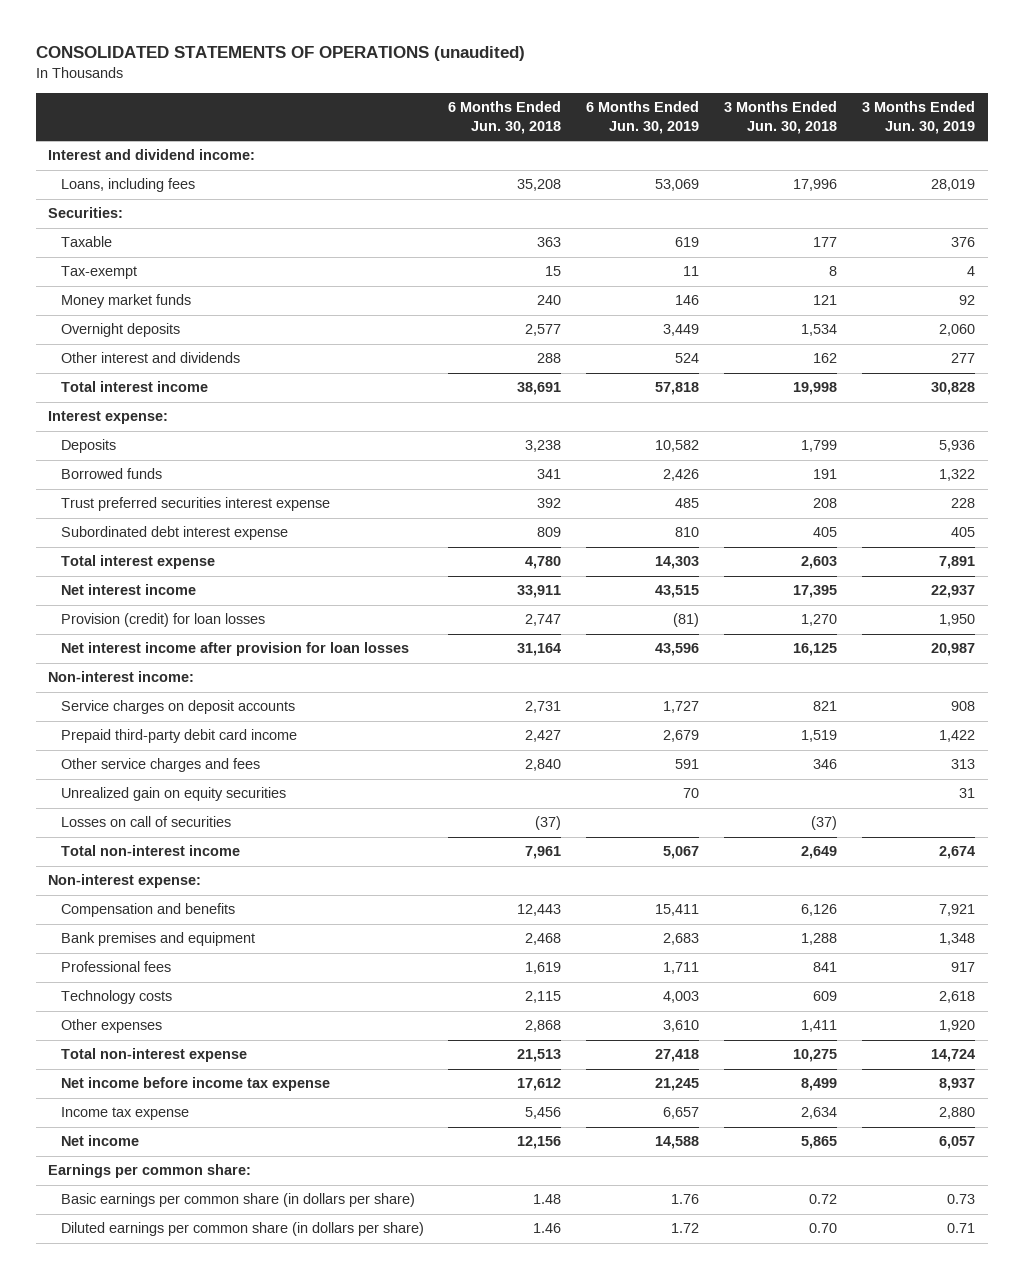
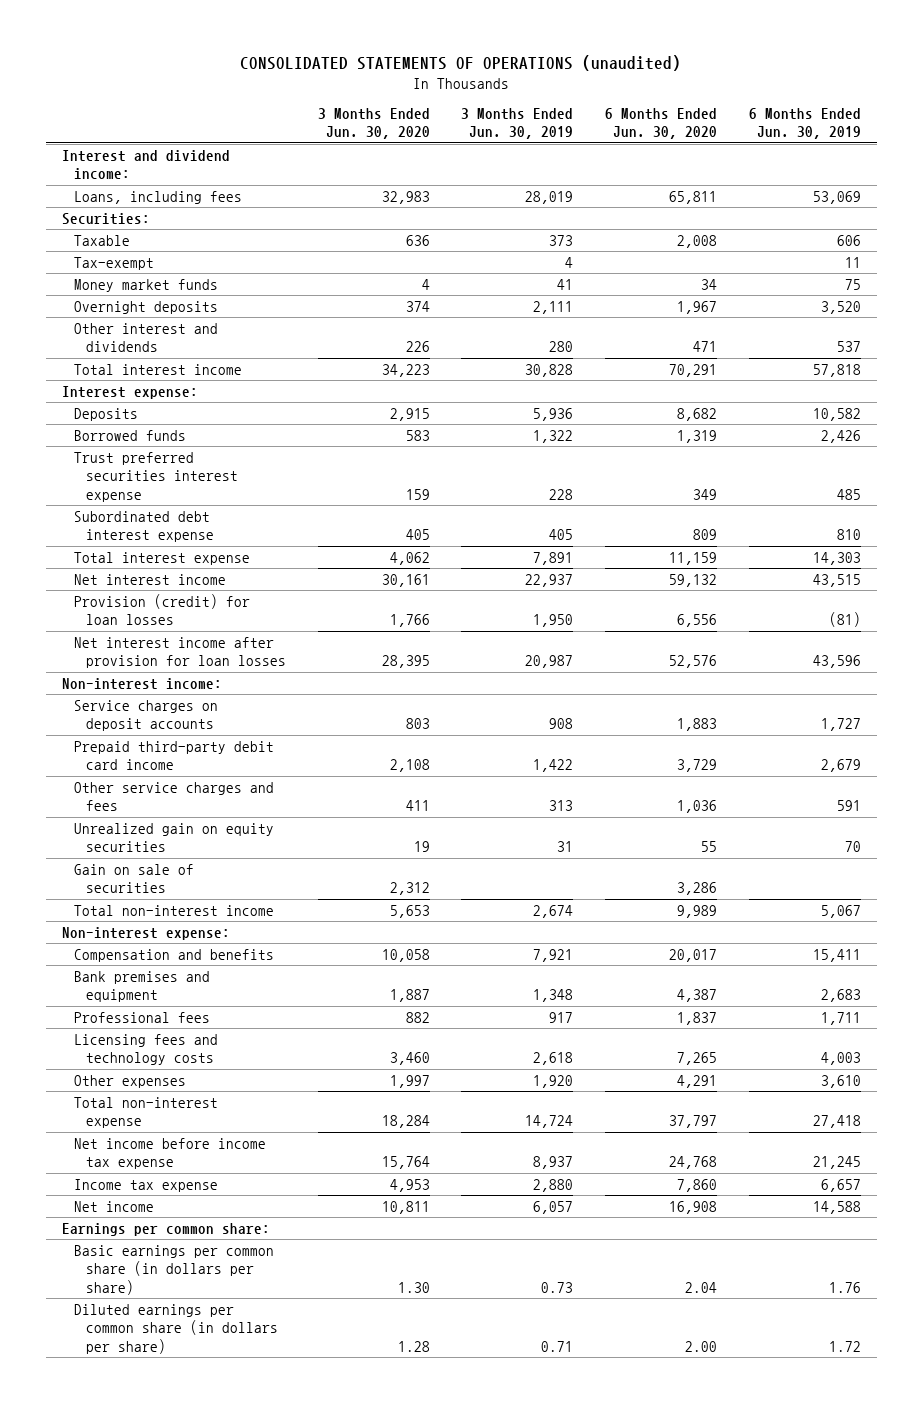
[448,101,562,135] 6 Months Ended Jun. 30, 2018 -> none
[724,101,838,135] 3 Months Ended Jun. 30, 2018 -> none
none -> [317,108,430,140] 3 Months Ended Jun. 30, 2020
none -> [605,108,718,140] 6 Months Ended Jun. 30, 2020
[675,237,700,248] 619 -> [836,234,861,246] 606
[951,237,976,248] 376 -> [549,234,574,246] 373
[675,295,700,306] 146 -> [844,278,861,290] 75
[959,295,976,306] 92 -> [557,278,574,290] 41
[663,324,700,337] 3,449 -> [820,300,861,314] 3,520
[939,324,976,337] 2,060 -> [533,300,574,314] 2,111
[675,353,700,364] 524 -> [836,341,861,353] 537
[951,353,976,364] 277 -> [549,341,574,353] 280
[60,816,231,828] Losses on call of securities -> none
none -> [73,863,194,894] Gain on sale of securities
[60,990,172,1005] Technology costs -> [73,1033,218,1066] Licensing fees and technology costs

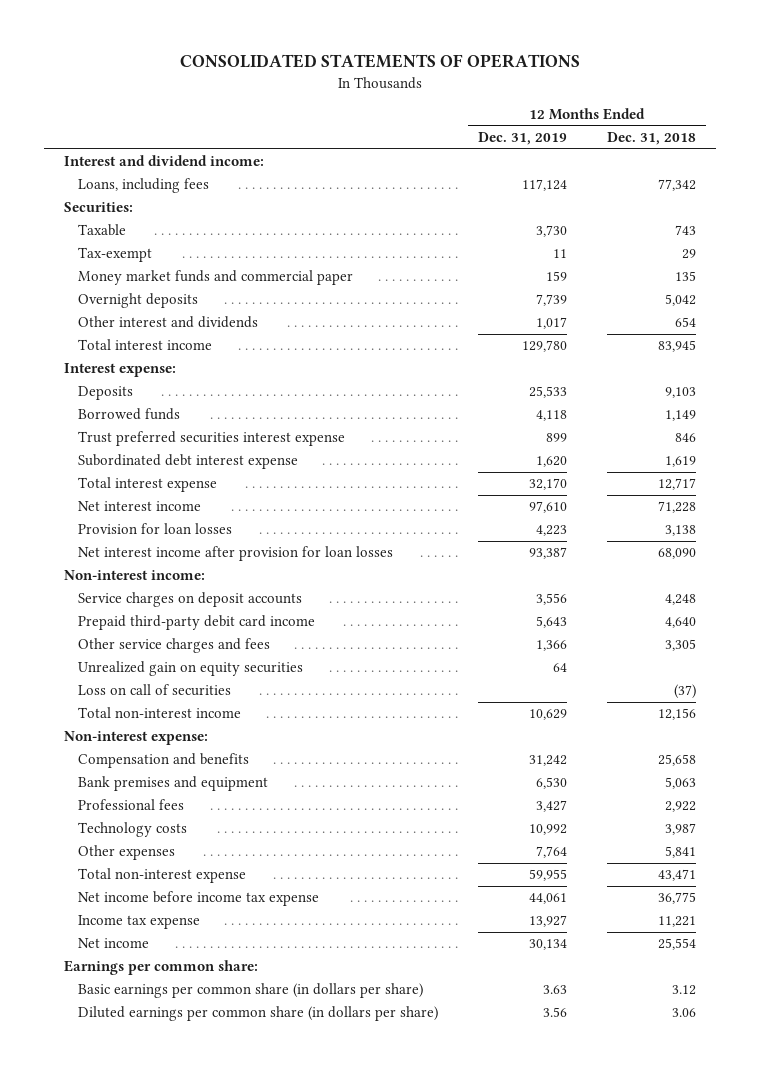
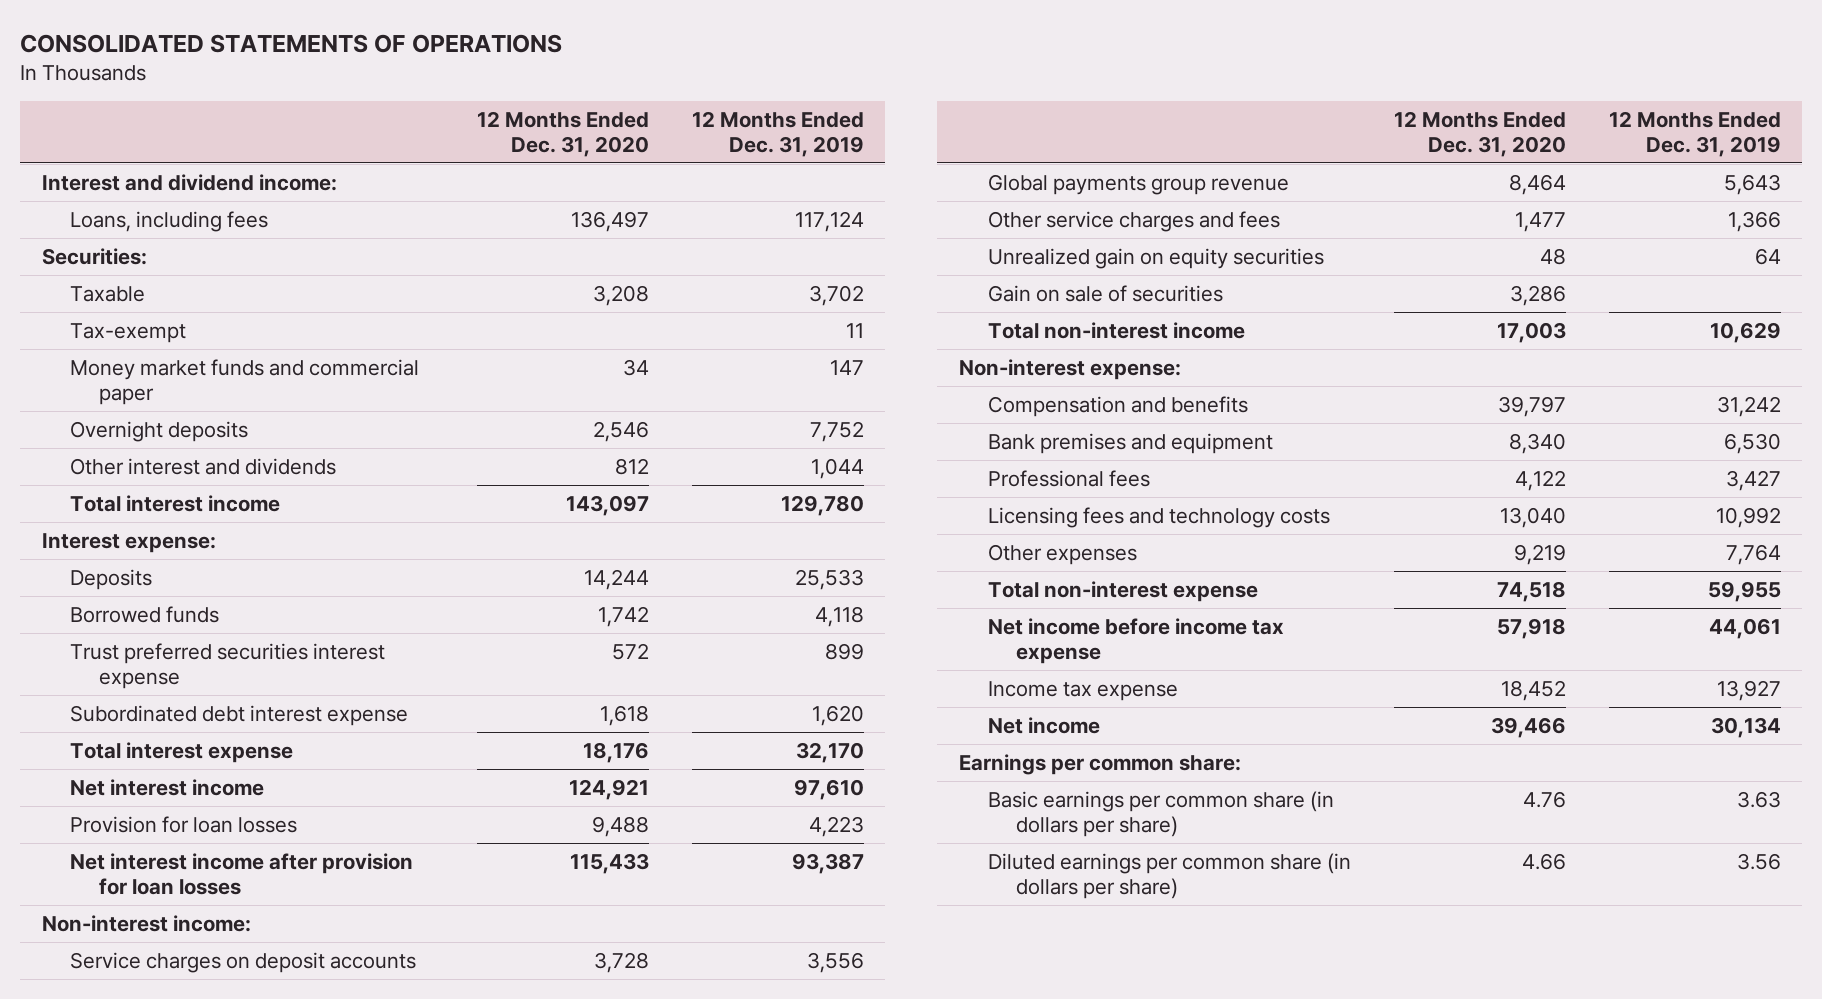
[607,132,697,146] Dec. 31, 2018 -> none
none -> [476,110,649,157] 12 Months Ended Dec. 31, 2020
[536,225,568,238] 3,730 -> [808,284,864,306] 3,702
[546,271,568,282] 159 -> [829,359,864,375] 147
[536,294,568,307] 7,739 -> [809,420,864,442] 7,752
[536,317,568,330] 1,017 -> [810,457,864,479] 1,044
[78,615,316,631] Prepaid third-party debit card income -> [987,173,1289,195] Global payments group revenue
[78,684,232,697] Loss on call of securities -> [987,284,1223,302] Gain on sale of securities
[78,822,188,838] Technology costs -> [987,506,1330,528] Licensing fees and technology costs

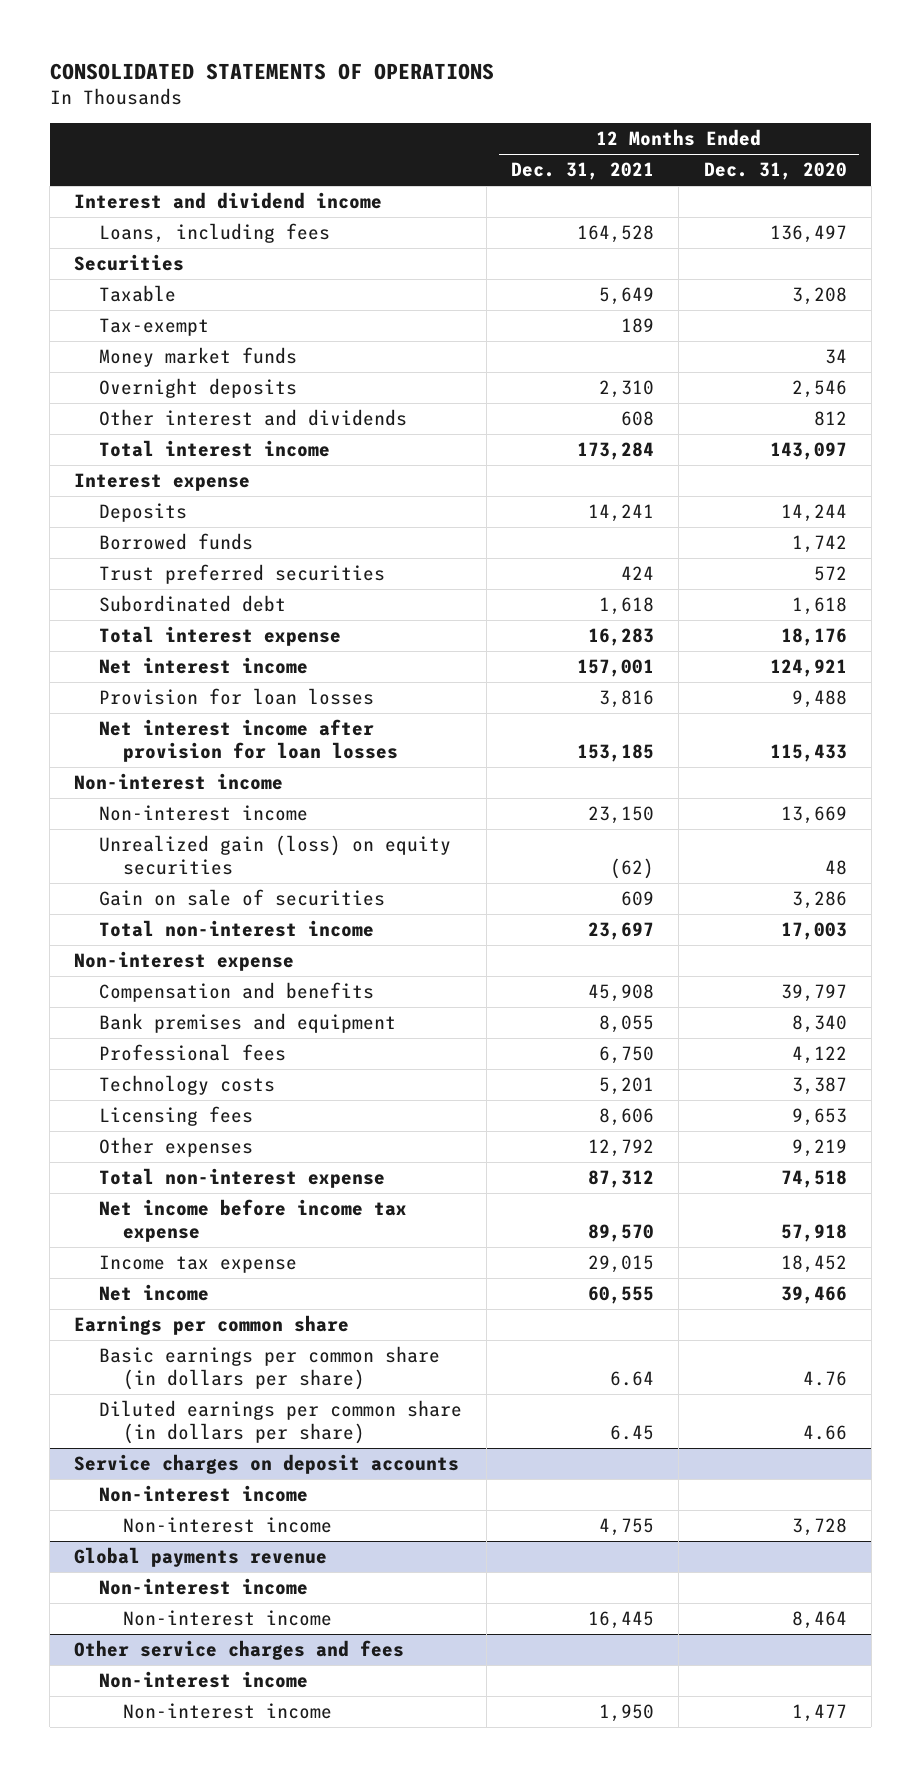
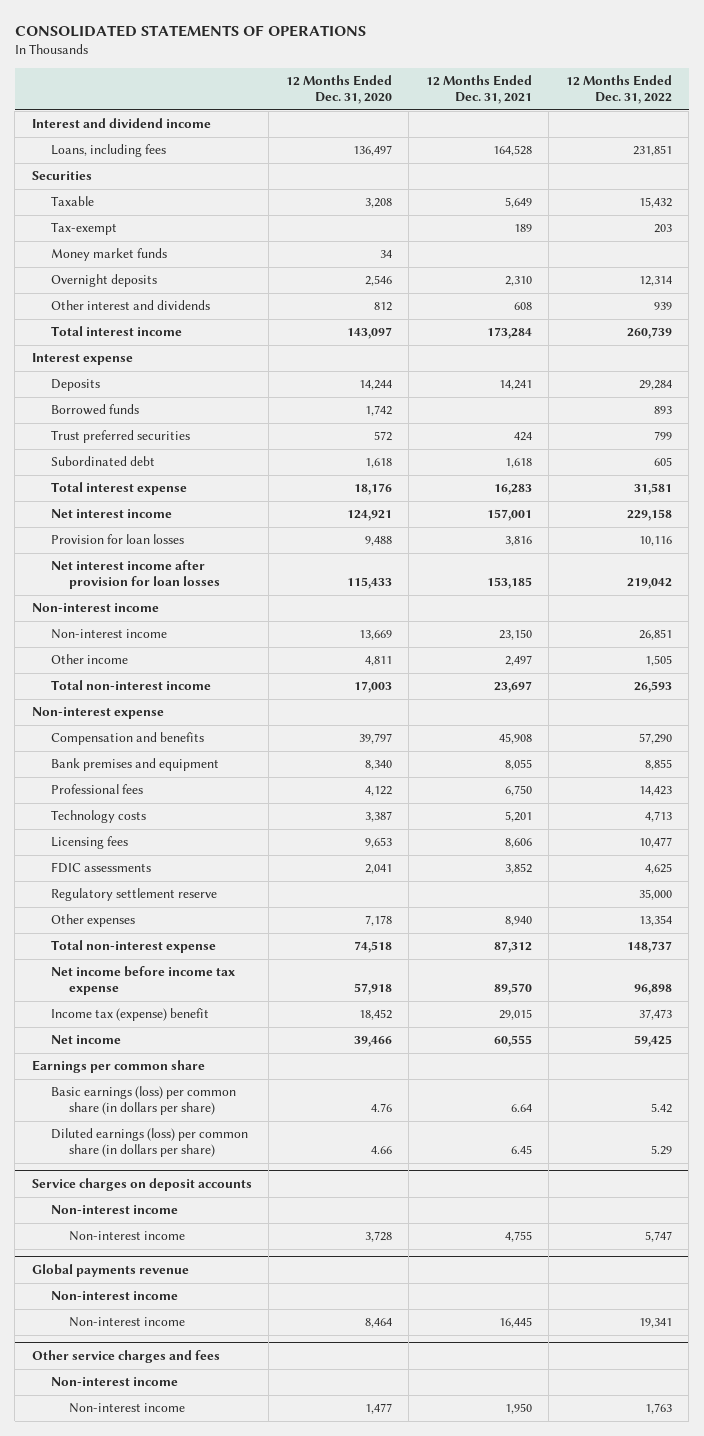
none -> [565,75,672,105] 12 Months Ended Dec. 31, 2022
[98,835,451,876] Unrealized gain (loss) on equity securities -> none
[98,889,385,907] Gain on sale of securities -> none
none -> [50,654,128,665] Other income
none -> [50,862,151,874] FDIC assessments
none -> [50,888,217,902] Regulatory settlement reserve
[588,1139,655,1158] 12,792 -> [504,916,532,927] 8,940
[791,1139,847,1158] 9,219 -> [364,915,392,927] 7,178
[98,1255,297,1274] Income tax expense -> [50,1008,209,1022] Income tax (expense) benefit
[98,1346,440,1391] Basic earnings per common share (in dollars per share) -> [50,1086,236,1116] Basic earnings (loss) per common share (in dollars per share)
[98,1400,462,1445] Diluted earnings per common share (in dollars per share) -> [50,1128,248,1158] Diluted earnings (loss) per common share (in dollars per share)

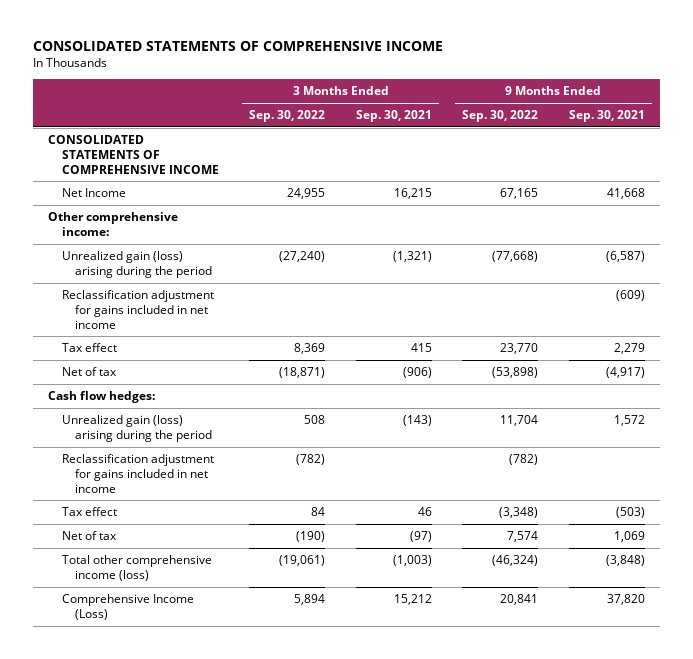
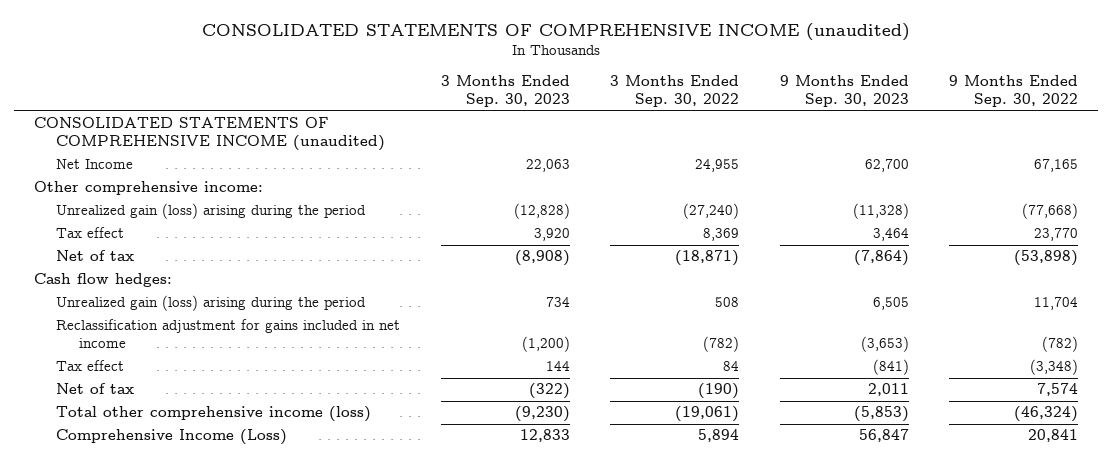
[33,41,444,52] CONSOLIDATED STATEMENTS OF COMPREHENSIVE INCOME -> [202,23,911,42] CONSOLIDATED STATEMENTS OF COMPREHENSIVE INCOME (unaudited)
[355,110,432,123] Sep. 30, 2021 -> none
[568,110,645,123] Sep. 30, 2021 -> none
none -> [440,75,570,108] 3 Months Ended Sep. 30, 2023
none -> [779,75,909,108] 9 Months Ended Sep. 30, 2023
[48,135,219,174] CONSOLIDATED STATEMENTS OF COMPREHENSIVE INCOME -> [34,117,386,152] CONSOLIDATED STATEMENTS OF COMPREHENSIVE INCOME (unaudited)
[61,290,214,329] Reclassification adjustment for gains included in net income -> none

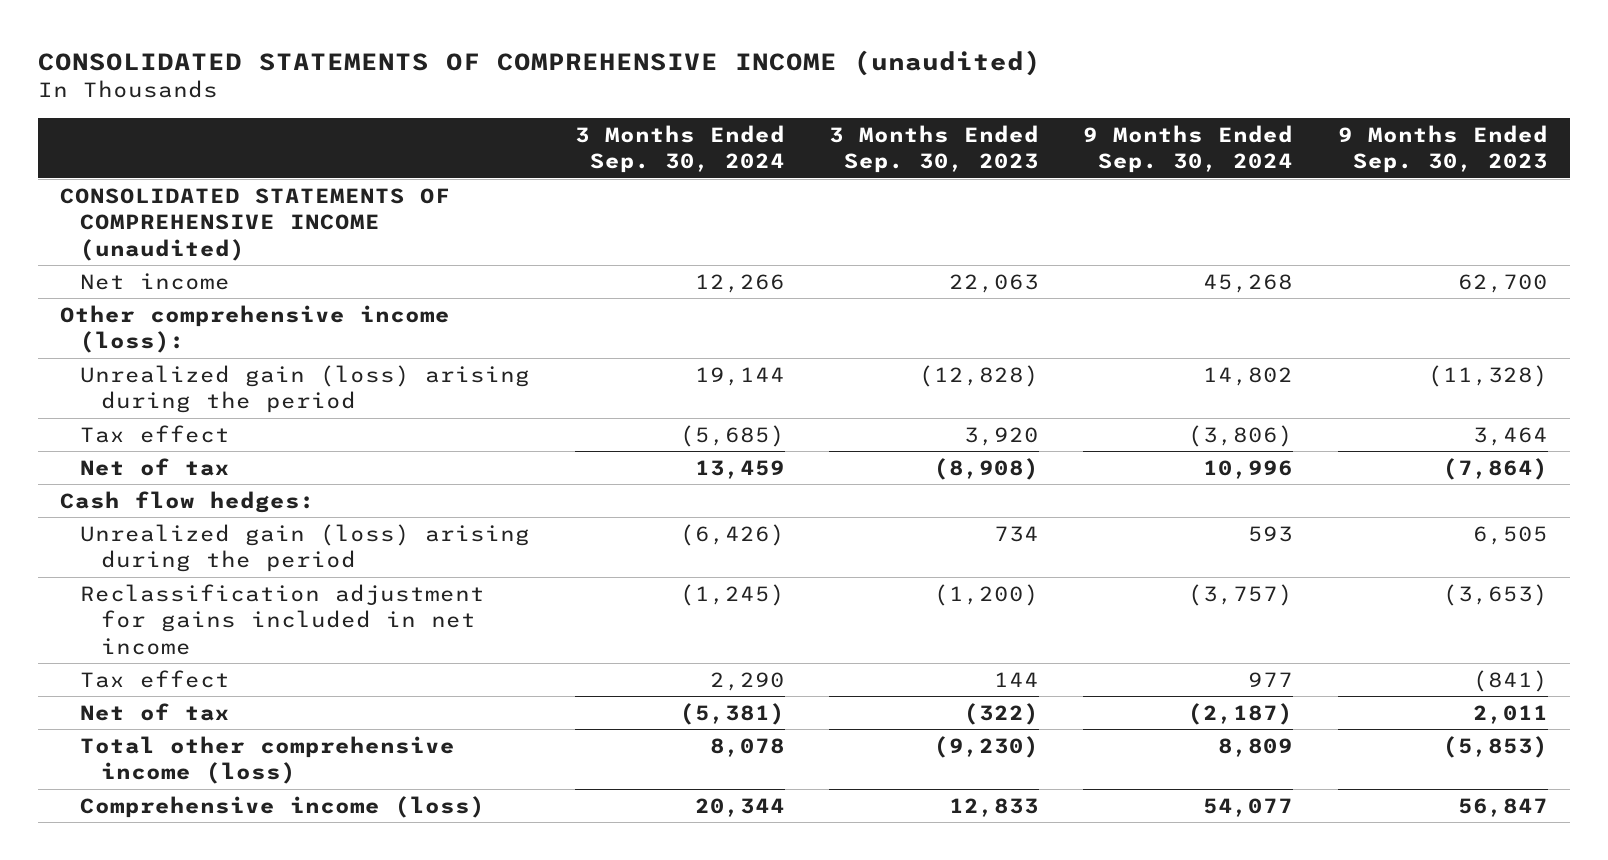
[610,75,740,108] 3 Months Ended Sep. 30, 2022 -> none
[949,75,1079,108] 9 Months Ended Sep. 30, 2022 -> none
none -> [574,124,785,174] 3 Months Ended Sep. 30, 2024
none -> [1083,124,1294,174] 9 Months Ended Sep. 30, 2024
[56,159,134,170] Net Income -> [80,272,231,290] Net income
[34,181,264,196] Other comprehensive income: -> [59,304,450,354] Other comprehensive income (loss):
[56,429,288,446] Comprehensive Income (Loss) -> [80,795,486,818] Comprehensive income (loss)

